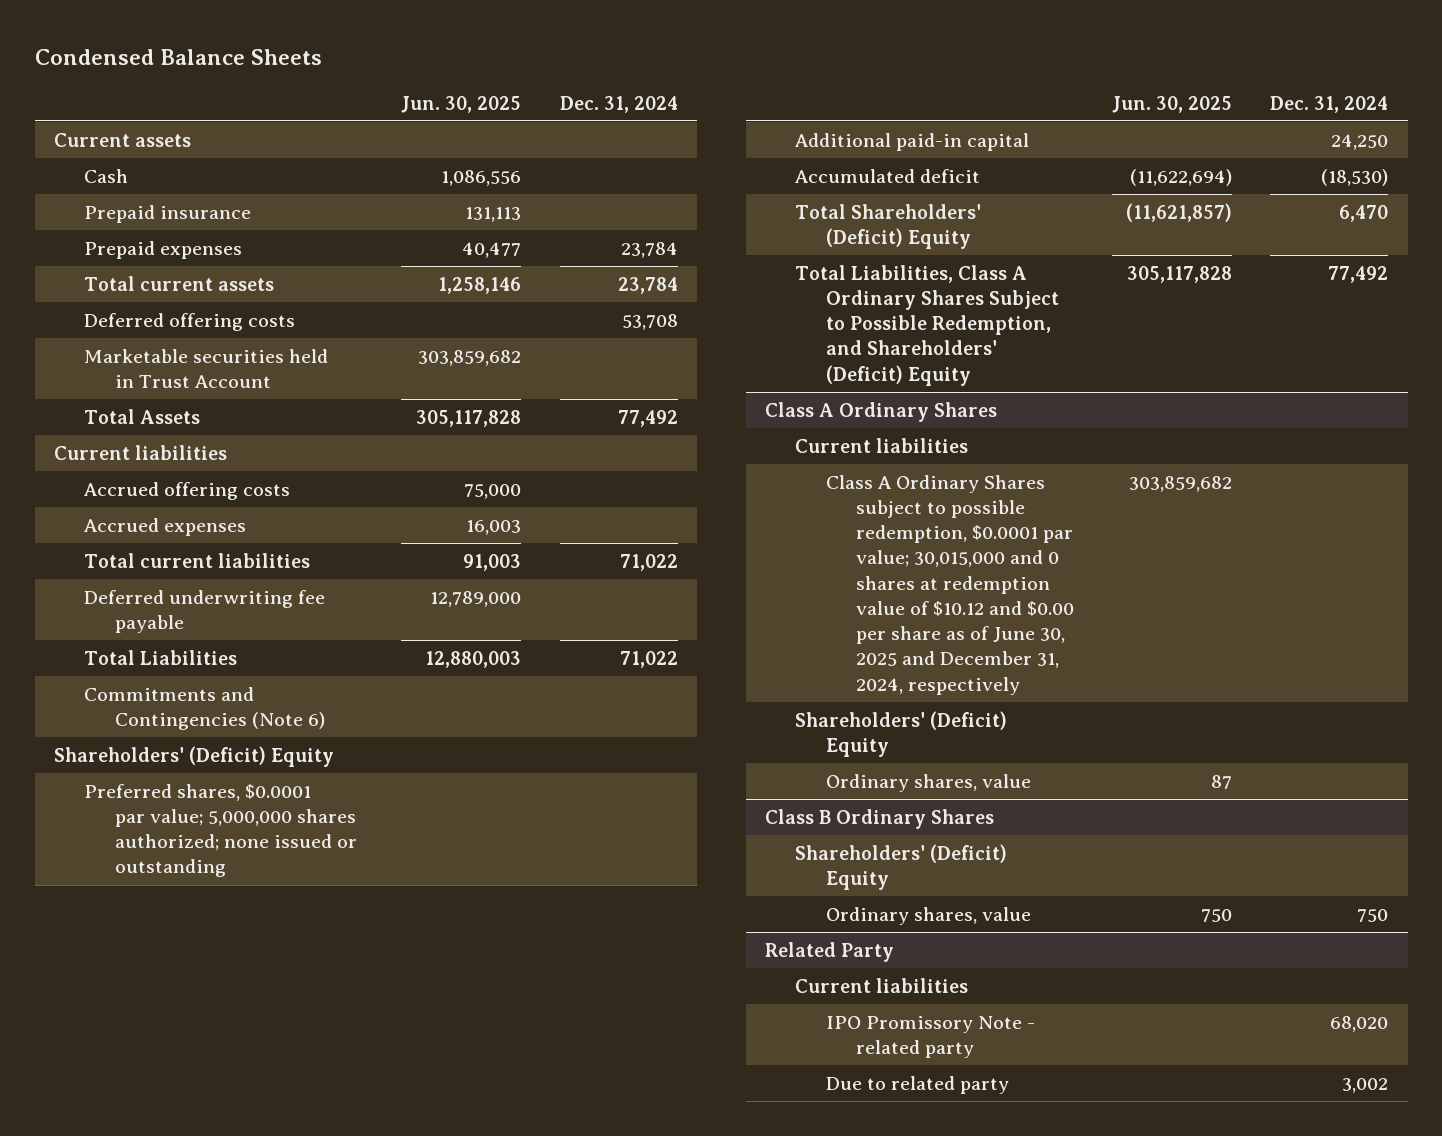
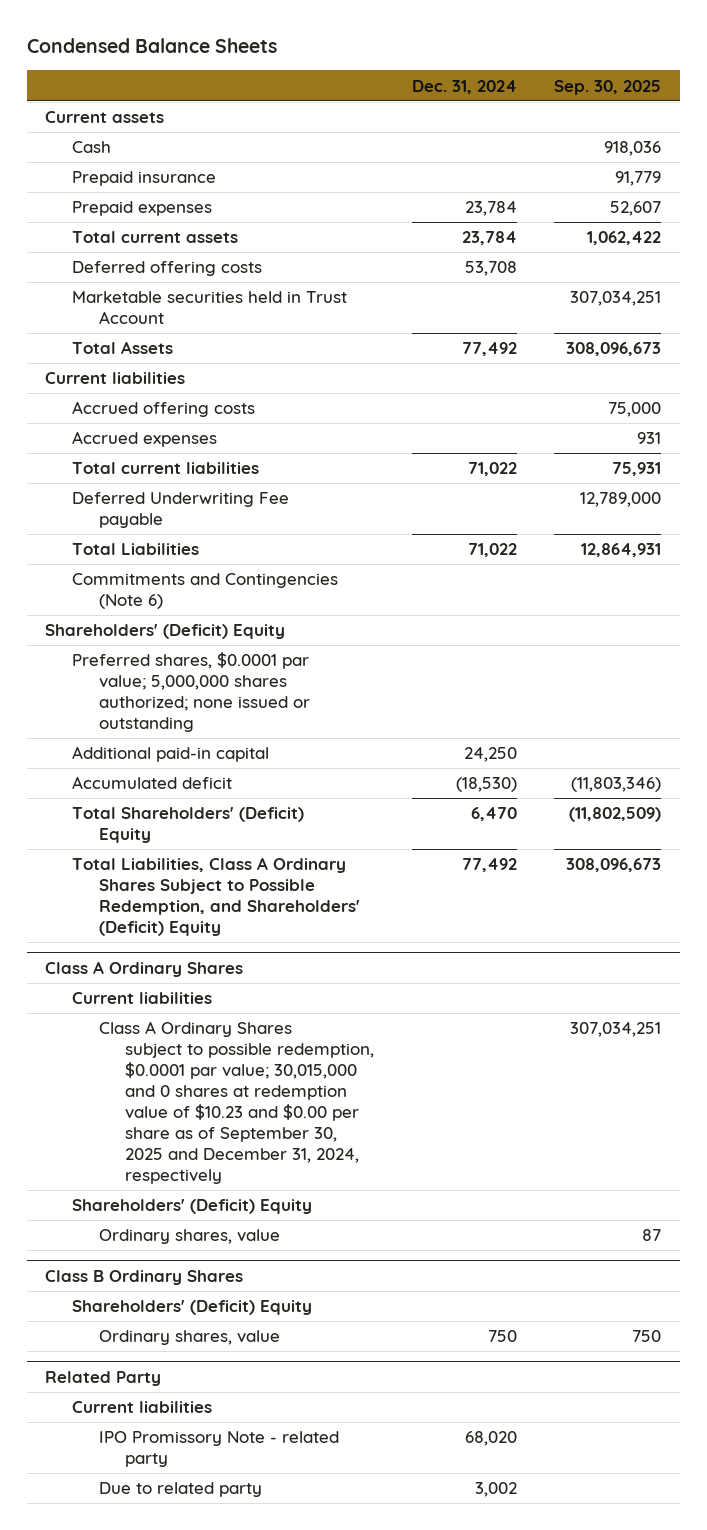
[401,95,522,113] Jun. 30, 2025 -> none
none -> [554,79,662,95] Sep. 30, 2025
[84,589,326,633] Deferred underwriting fee payable -> [72,492,290,529] Deferred Underwriting Fee payable
[825,474,1074,695] Class A Ordinary Shares subject to possible redemption, $0.0001 par value; 30,015,000 and 0 shares at redemption value of $10.12 and $0.00 per share as of June 30, 2025 and December 31, 2024, respectively -> [98,1021,375,1185] Class A Ordinary Shares subject to possible redemption, $0.0001 par value; 30,015,000 and 0 shares at redemption value of $10.23 and $0.00 per share as of September 30, 2025 and December 31, 2024, respectively

